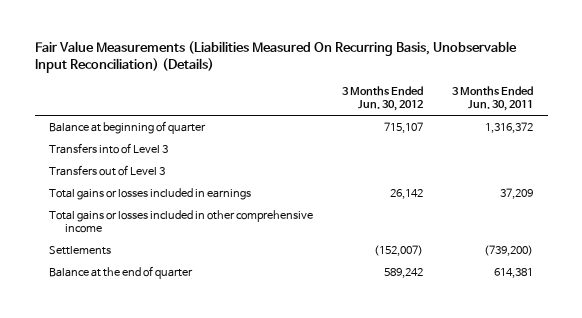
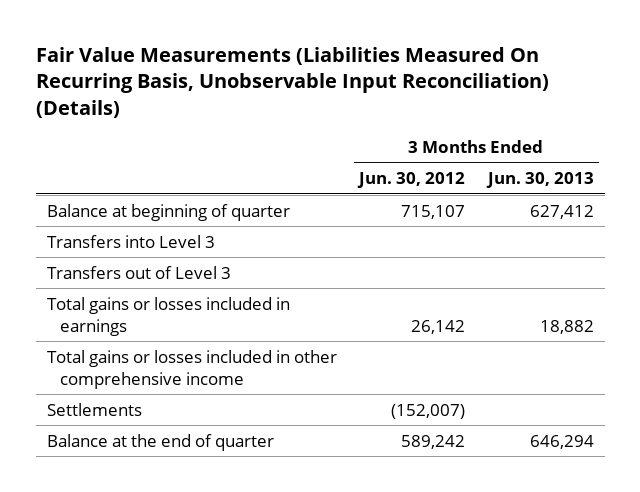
[452,86,534,112] 3 Months Ended Jun. 30, 2011 -> none
none -> [485,172,594,189] Jun. 30, 2013
[49,142,169,154] Transfers into of Level 3 -> [46,234,215,248] Transfers into Level 3

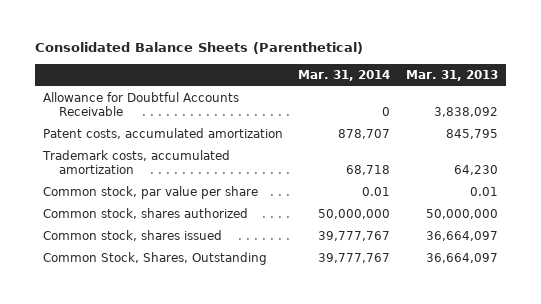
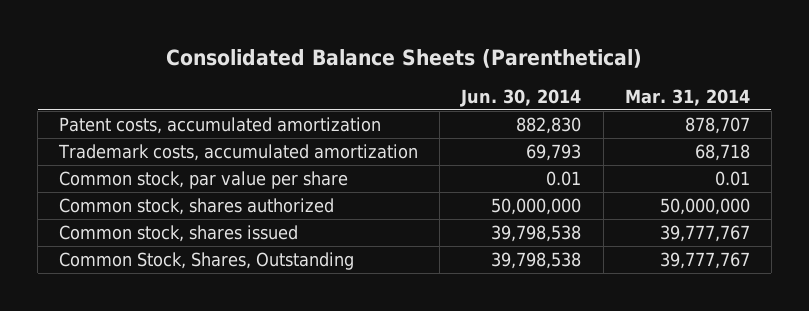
[406,69,499,81] Mar. 31, 2013 -> none
none -> [460,89,582,108] Jun. 30, 2014
[42,92,239,116] Allowance for Doubtful Accounts Receivable -> none

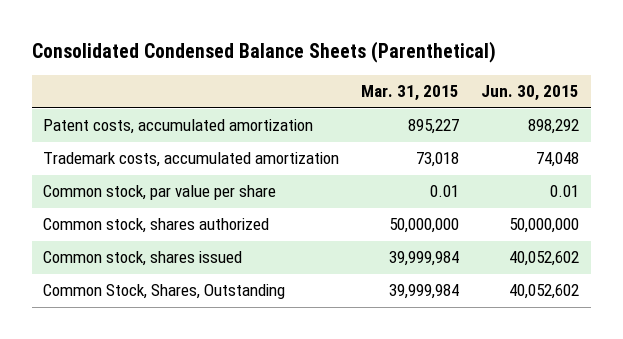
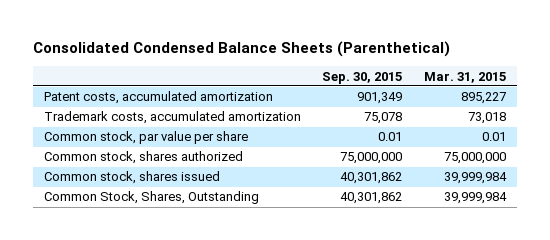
[481,85,580,102] Jun. 30, 2015 -> none
none -> [322,71,403,84] Sep. 30, 2015
[389,218,460,234] 50,000,000 -> [444,152,507,165] 75,000,000

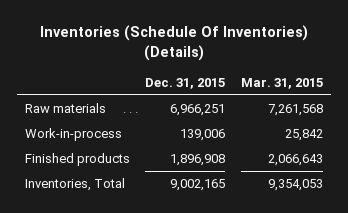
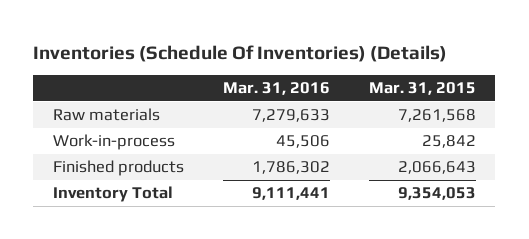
[145,77,226,89] Dec. 31, 2015 -> none
none -> [222,82,330,96] Mar. 31, 2016
[24,178,125,192] Inventories, Total -> [52,186,173,203] Inventory Total

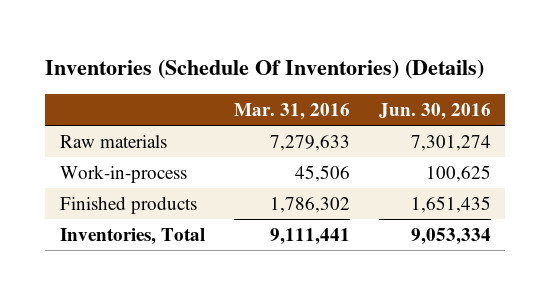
[368,82,476,96] Mar. 31, 2015 -> none
none -> [378,103,491,121] Jun. 30, 2016
[52,186,173,203] Inventory Total -> [59,227,205,245] Inventories, Total

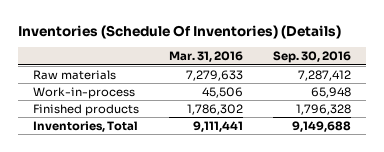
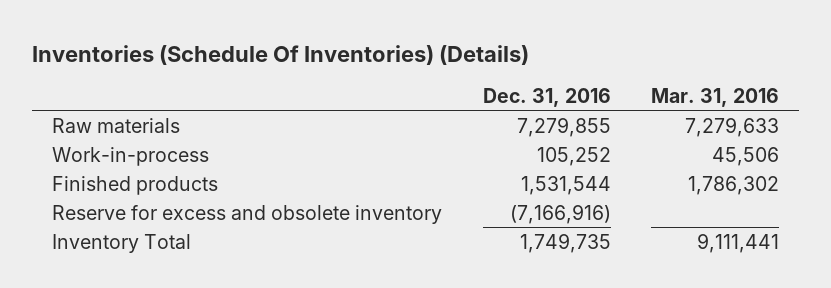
[272,51,351,64] Sep. 30, 2016 -> none
none -> [482,87,611,107] Dec. 31, 2016
none -> [52,204,443,224] Reserve for excess and obsolete inventory
[32,120,138,132] Inventories, Total -> [52,233,192,253] Inventory Total

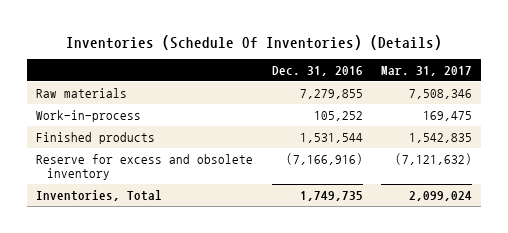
[651,87,780,107] Mar. 31, 2016 -> none
none -> [380,65,472,76] Mar. 31, 2017
[52,233,192,253] Inventory Total -> [36,189,163,201] Inventories, Total

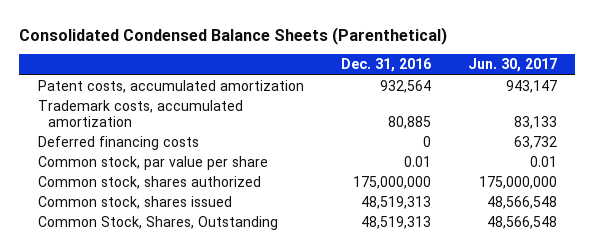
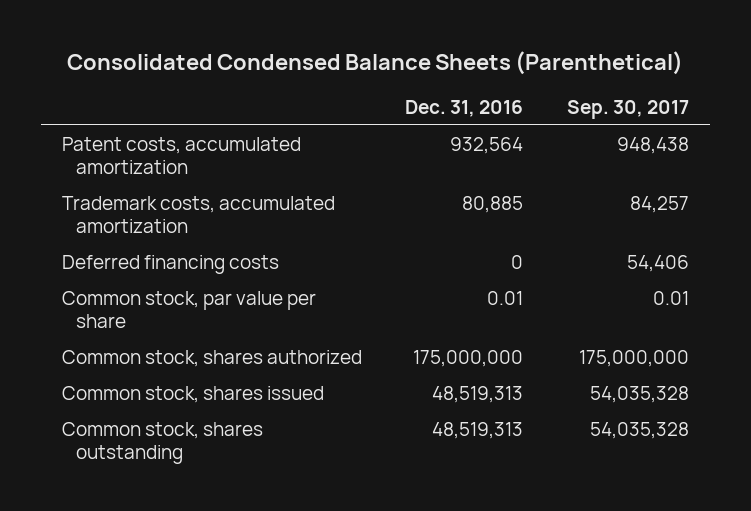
[467,58,557,73] Jun. 30, 2017 -> none
none -> [566,99,689,119] Sep. 30, 2017
[37,215,278,230] Common Stock, Shares, Outstanding -> [62,421,264,465] Common stock, shares outstanding

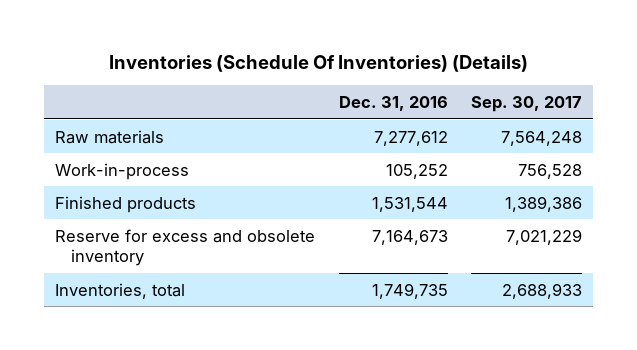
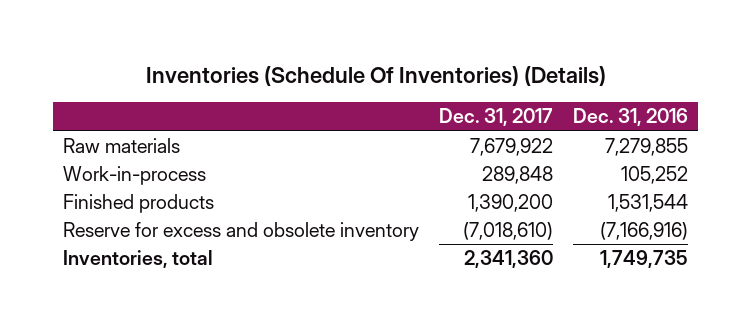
[470,95,582,112] Sep. 30, 2017 -> none
none -> [439,108,554,127] Dec. 31, 2017
[373,130,448,146] 7,277,612 -> [605,138,689,157] 7,279,855
[371,229,448,245] 7,164,673 -> [600,222,689,241] (7,166,916)

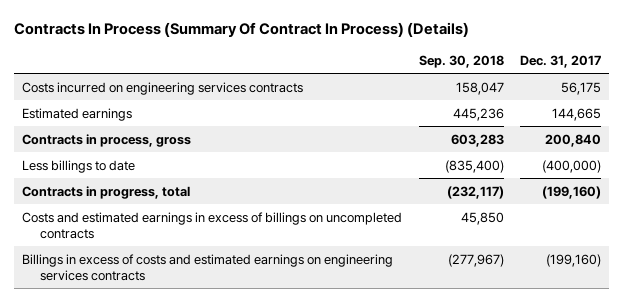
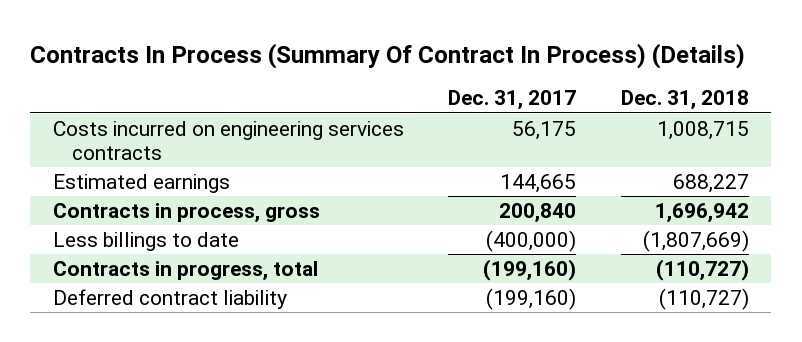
[418,54,504,68] Sep. 30, 2018 -> none
none -> [620,90,749,111] Dec. 31, 2018
[22,211,403,239] Costs and estimated earnings in excess of billings on uncompleted contracts -> none
[22,253,394,281] Billings in excess of costs and estimated earnings on engineering services contracts -> [52,288,287,309] Deferred contract liability

